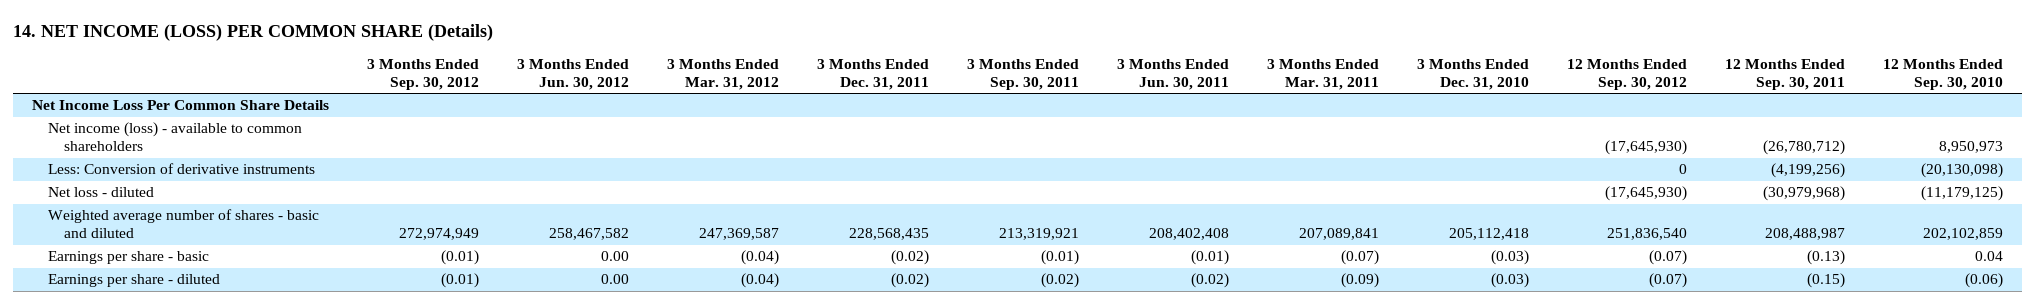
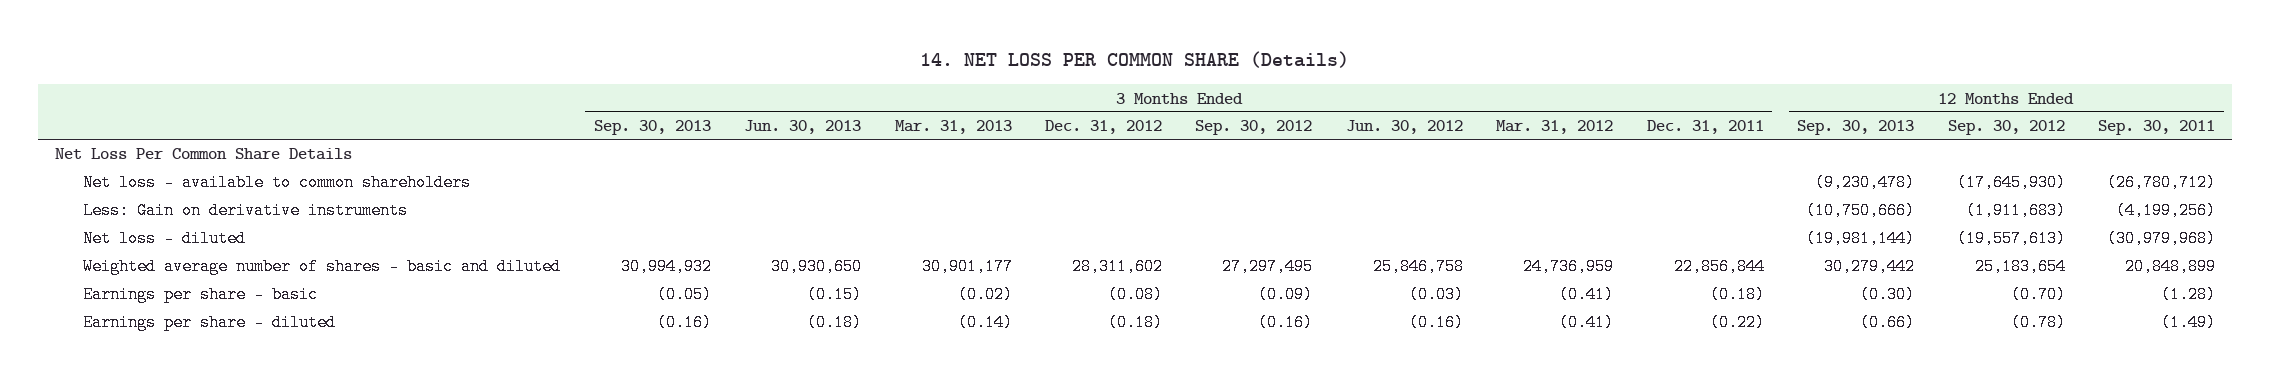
[13,24,494,42] 14. NET INCOME (LOSS) PER COMMON SHARE (Details) -> [920,51,1350,69] 14. NET LOSS PER COMMON SHARE (Details)
[966,59,1079,91] 3 Months Ended Sep. 30, 2011 -> none
[1116,59,1229,91] 3 Months Ended Jun. 30, 2011 -> none
[1266,59,1379,91] 3 Months Ended Mar. 31, 2011 -> none
[1416,59,1529,91] 3 Months Ended Dec. 31, 2010 -> none
[1882,59,2003,91] 12 Months Ended Sep. 30, 2010 -> none
none -> [593,120,711,136] Sep. 30, 2013
none -> [744,120,862,135] Jun. 30, 2013
none -> [894,120,1012,135] Mar. 31, 2013
none -> [1044,120,1162,135] Dec. 31, 2012
none -> [1797,120,1915,136] Sep. 30, 2013
[32,100,330,111] Net Income Loss Per Common Share Details -> [55,148,353,161] Net Loss Per Common Share Details
[48,122,303,152] Net income (loss) - available to common shareholders -> [83,174,472,192] Net loss - available to common shareholders
[48,163,316,175] Less: Conversion of derivative instruments -> [83,202,409,220] Less: Gain on derivative instruments
[1678,164,1687,175] 0 -> [1965,202,2066,220] (1,911,683)
[1604,186,1687,202] (17,645,930) -> [1956,230,2066,248] (19,557,613)
[399,228,480,241] 272,974,949 -> [1222,258,1314,276] 27,297,495
[549,228,630,241] 258,467,582 -> [1372,258,1464,276] 25,846,758
[698,228,779,241] 247,369,587 -> [1523,258,1615,276] 24,736,959
[848,228,929,241] 228,568,435 -> [1673,258,1765,276] 22,856,844
[1606,228,1687,241] 251,836,540 -> [1974,258,2066,276] 25,183,654
[1764,228,1845,241] 208,488,987 -> [2125,258,2217,276] 20,848,899
[441,250,480,266] (0.01) -> [1258,286,1314,304] (0.09)
[601,251,630,262] 0.00 -> [1408,286,1464,304] (0.03)
[740,250,779,266] (0.04) -> [1559,286,1615,304] (0.41)
[890,250,929,266] (0.02) -> [1709,286,1765,304] (0.18)
[1648,250,1687,266] (0.07) -> [2010,286,2066,304] (0.70)
[1806,250,1845,266] (0.13) -> [2161,286,2217,304] (1.28)
[441,273,480,289] (0.01) -> [1258,314,1314,332] (0.16)
[601,274,630,285] 0.00 -> [1408,314,1464,332] (0.16)
[740,273,779,289] (0.04) -> [1559,314,1615,332] (0.41)
[890,273,929,289] (0.02) -> [1709,314,1765,332] (0.22)
[1648,273,1687,289] (0.07) -> [2010,314,2066,332] (0.78)
[1806,273,1845,289] (0.15) -> [2161,314,2217,332] (1.49)

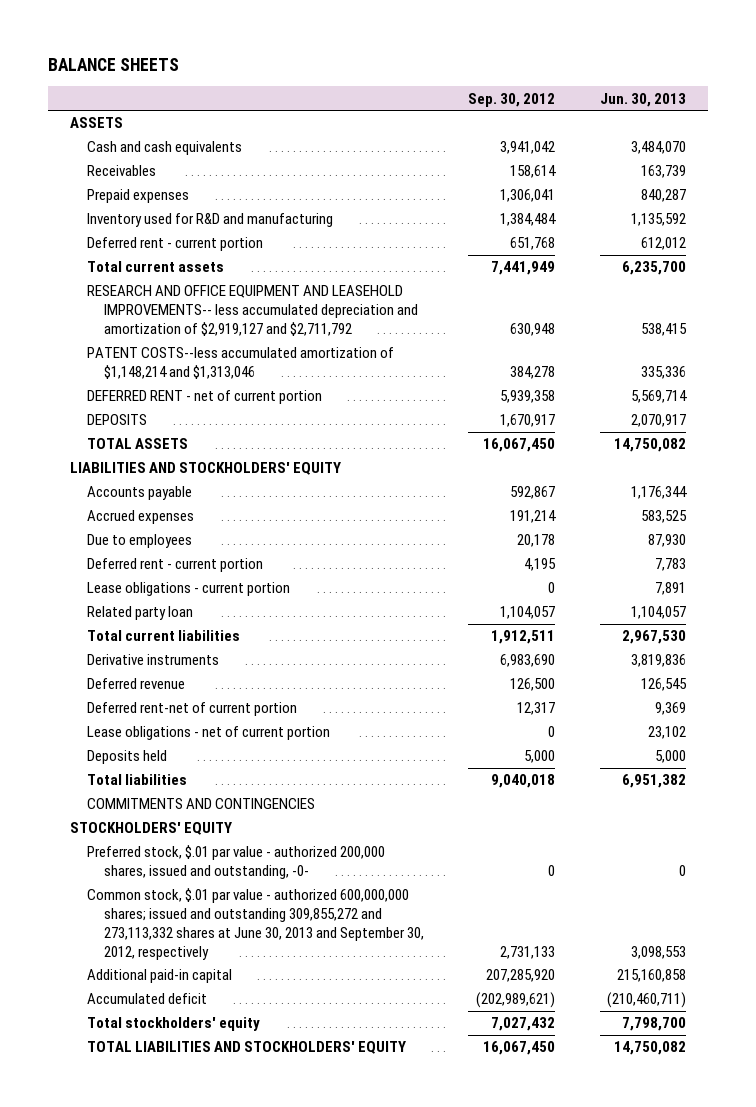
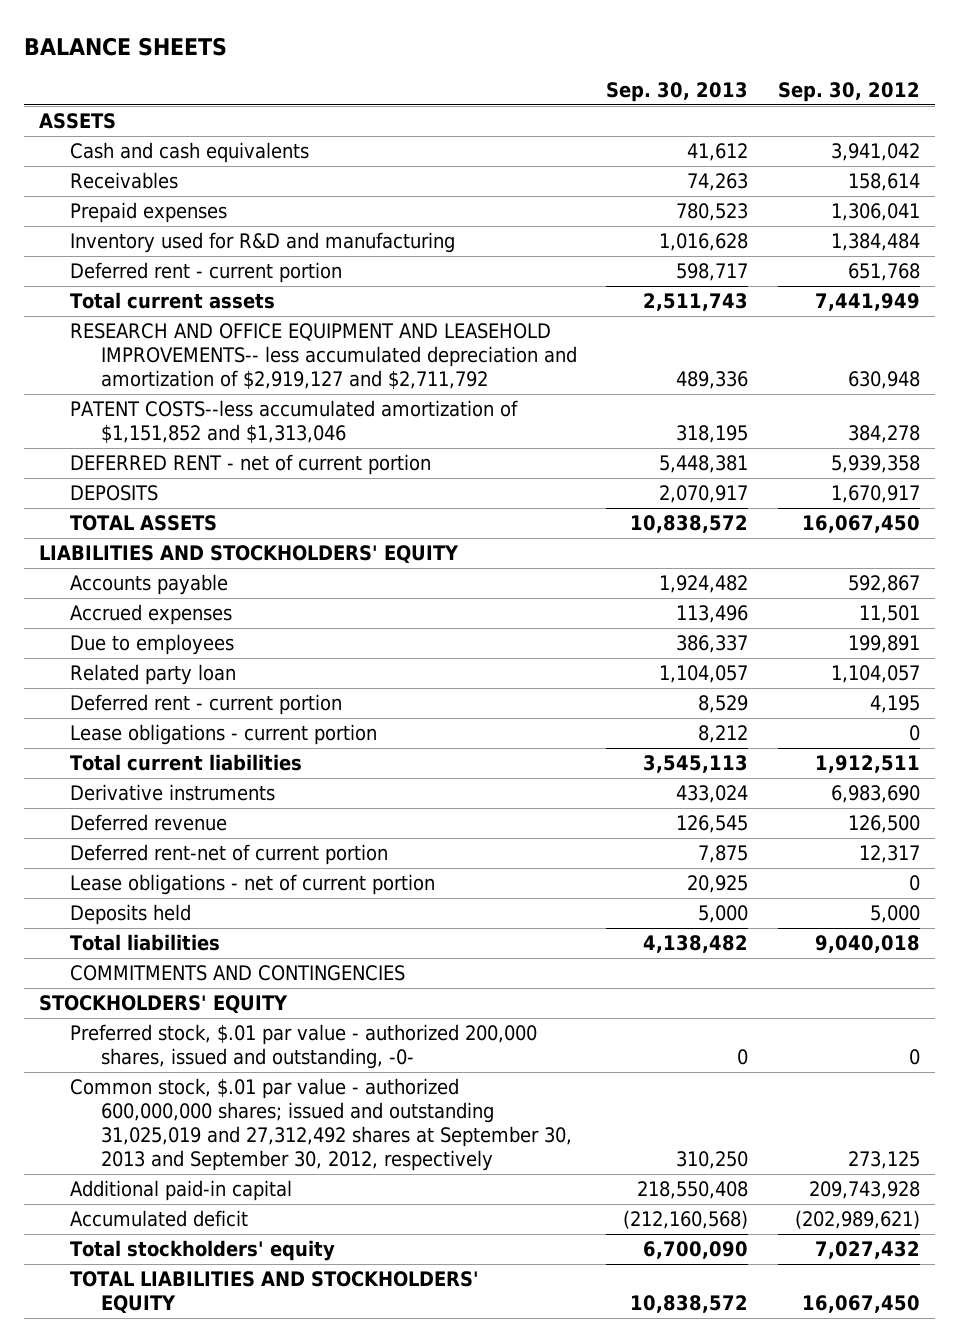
[599,92,686,107] Jun. 30, 2013 -> none
none -> [606,81,749,102] Sep. 30, 2013
[86,347,394,380] PATENT COSTS--less accumulated amortization of $1,148,214 and $1,313,046 -> [69,400,518,444] PATENT COSTS--less accumulated amortization of $1,151,852 and $1,313,046
[510,510,557,524] 191,214 -> [858,605,920,624] 11,501
[517,534,556,548] 20,178 -> [847,635,920,654] 199,891
[86,606,193,621] Related party loan -> [69,664,236,686] Related party loan
[86,888,425,960] Common stock, $.01 par value - authorized 600,000,000 shares; issued and outstanding 309,855,272 and 273,113,332 shares at June 30, 2013 and September 30, 2012, respectively -> [69,1078,572,1171] Common stock, $.01 par value - authorized 600,000,000 shares; issued and outstanding 31,025,019 and 27,312,492 shares at September 30, 2013 and September 30, 2012, respectively
[500,945,556,959] 2,731,133 -> [847,1150,920,1169] 273,125
[486,969,556,983] 207,285,920 -> [808,1181,920,1200] 209,743,928

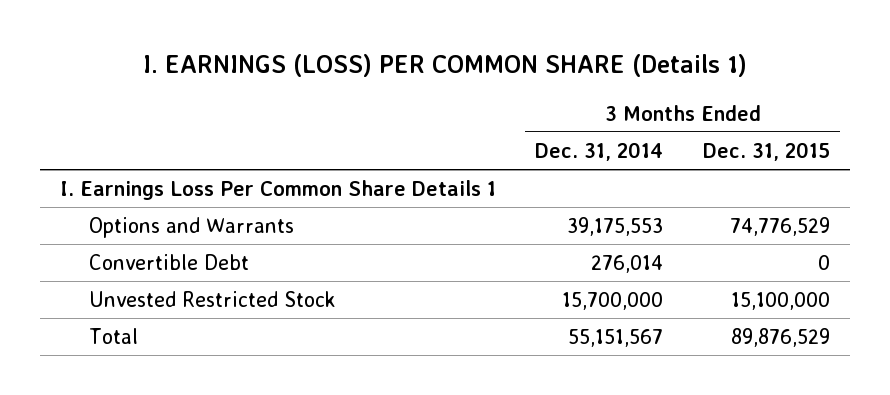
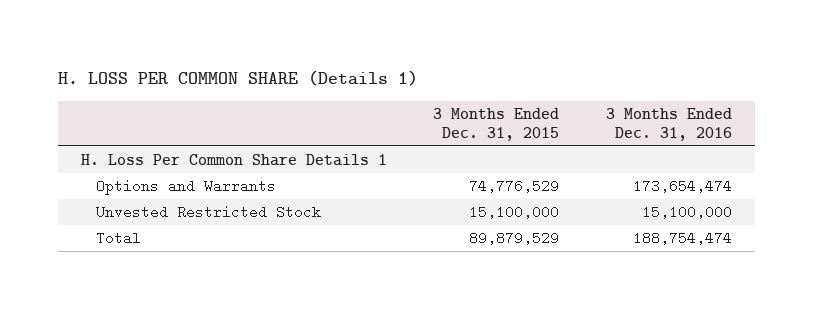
[142,53,747,77] I. EARNINGS (LOSS) PER COMMON SHARE (Details 1) -> [57,69,418,86] H. LOSS PER COMMON SHARE (Details 1)
[535,141,664,161] Dec. 31, 2014 -> none
none -> [605,107,732,141] 3 Months Ended Dec. 31, 2016
[59,179,496,200] I. Earnings Loss Per Common Share Details 1 -> [81,153,388,166] H. Loss Per Common Share Details 1
[89,253,250,270] Convertible Debt -> none
[731,327,831,347] 89,876,529 -> [469,230,560,245] 89,879,529

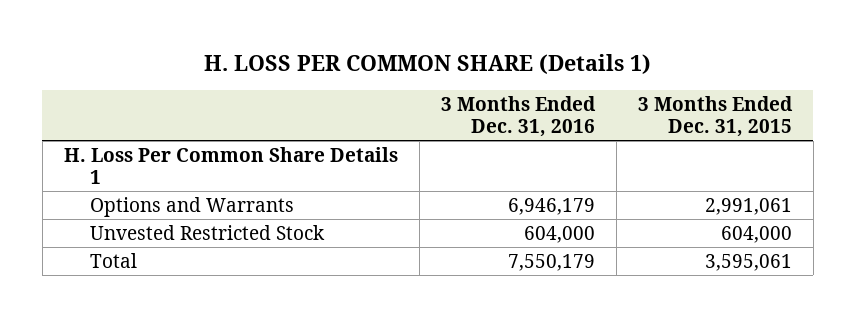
[469,178,560,193] 74,776,529 -> [704,197,792,215] 2,991,061
[632,178,732,193] 173,654,474 -> [507,197,595,215] 6,946,179
[469,204,560,219] 15,100,000 -> [720,225,792,243] 604,000
[641,204,732,219] 15,100,000 -> [523,225,595,243] 604,000
[469,230,560,245] 89,879,529 -> [704,253,792,271] 3,595,061
[632,230,732,245] 188,754,474 -> [507,253,595,271] 7,550,179

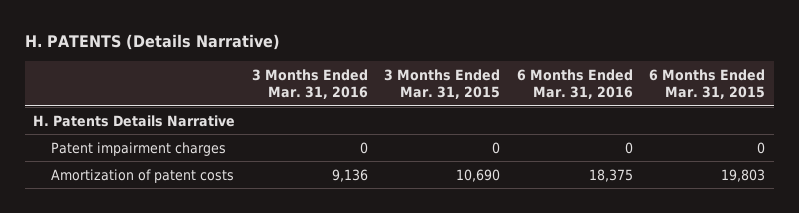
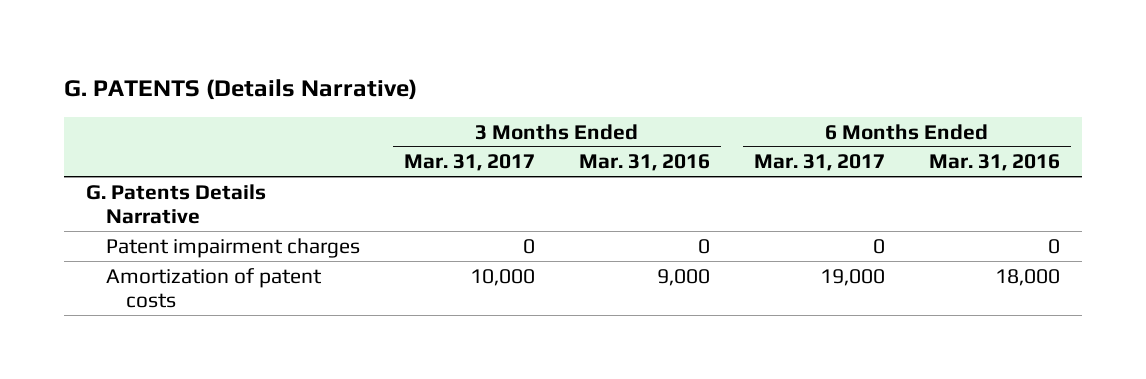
[25,33,281,50] H. PATENTS (Details Narrative) -> [63,79,417,101] G. PATENTS (Details Narrative)
[384,68,501,100] 3 Months Ended Mar. 31, 2015 -> none
[649,68,766,100] 6 Months Ended Mar. 31, 2015 -> none
none -> [404,154,536,172] Mar. 31, 2017
none -> [754,154,886,172] Mar. 31, 2017
[33,114,236,127] H. Patents Details Narrative -> [85,183,266,224] G. Patents Details Narrative
[331,168,368,182] 9,136 -> [657,268,711,286] 9,000
[588,168,633,182] 18,375 -> [995,268,1061,286] 18,000

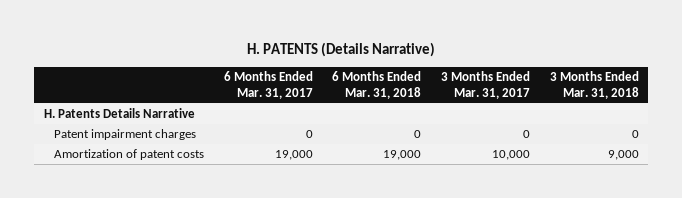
[63,79,417,101] G. PATENTS (Details Narrative) -> [247,41,436,57] H. PATENTS (Details Narrative)
[579,154,711,172] Mar. 31, 2016 -> none
[929,154,1061,172] Mar. 31, 2016 -> none
none -> [332,70,422,99] 6 Months Ended Mar. 31, 2018
none -> [549,70,639,99] 3 Months Ended Mar. 31, 2018
[85,183,266,224] G. Patents Details Narrative -> [43,108,195,119] H. Patents Details Narrative

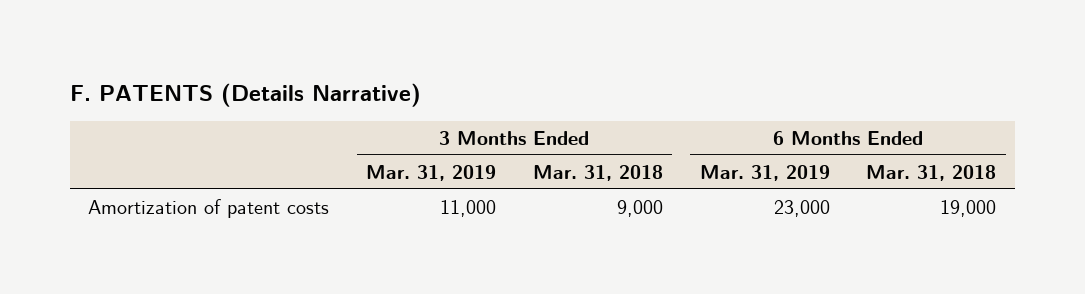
[247,41,436,57] H. PATENTS (Details Narrative) -> [69,82,421,107] F. PATENTS (Details Narrative)
[223,70,313,99] 6 Months Ended Mar. 31, 2017 -> none
[440,70,530,99] 3 Months Ended Mar. 31, 2017 -> none
none -> [366,164,497,181] Mar. 31, 2019
none -> [699,164,830,181] Mar. 31, 2019
[43,108,195,119] H. Patents Details Narrative -> none
[54,129,197,141] Patent impairment charges -> none

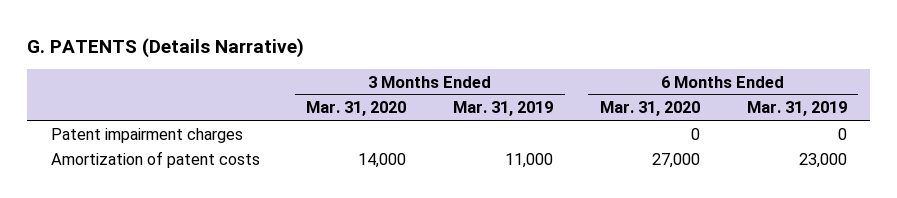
[69,82,421,107] F. PATENTS (Details Narrative) -> [27,37,305,58] G. PATENTS (Details Narrative)
[532,164,663,181] Mar. 31, 2018 -> none
[866,164,997,181] Mar. 31, 2018 -> none
none -> [306,101,407,117] Mar. 31, 2020
none -> [599,101,700,117] Mar. 31, 2020
none -> [50,127,243,143] Patent impairment charges

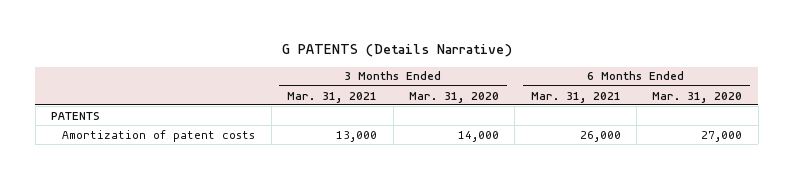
[27,37,305,58] G. PATENTS (Details Narrative) -> [281,44,512,58] G PATENTS (Details Narrative)
[453,101,554,117] Mar. 31, 2019 -> none
[746,101,847,117] Mar. 31, 2019 -> none
none -> [287,91,378,103] Mar. 31, 2021
none -> [530,91,621,103] Mar. 31, 2021
[50,127,243,143] Patent impairment charges -> none
none -> [51,111,101,120] PATENTS

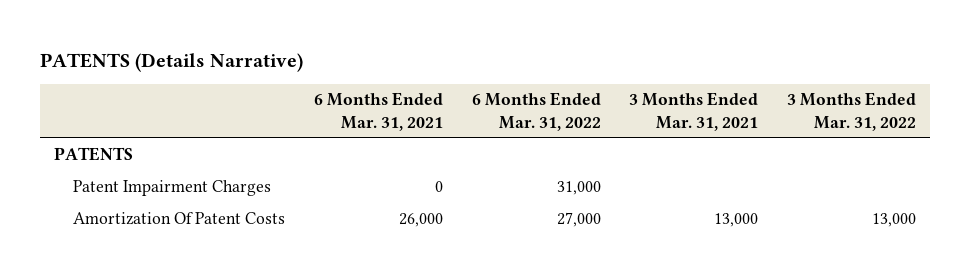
[281,44,512,58] G PATENTS (Details Narrative) -> [39,52,303,72] PATENTS (Details Narrative)
[408,91,499,103] Mar. 31, 2020 -> none
[652,91,743,103] Mar. 31, 2020 -> none
none -> [471,92,601,131] 6 Months Ended Mar. 31, 2022
none -> [787,92,917,131] 3 Months Ended Mar. 31, 2022
none -> [73,180,272,197] Patent Impairment Charges
[62,129,256,142] Amortization of patent costs -> [73,212,286,226] Amortization Of Patent Costs

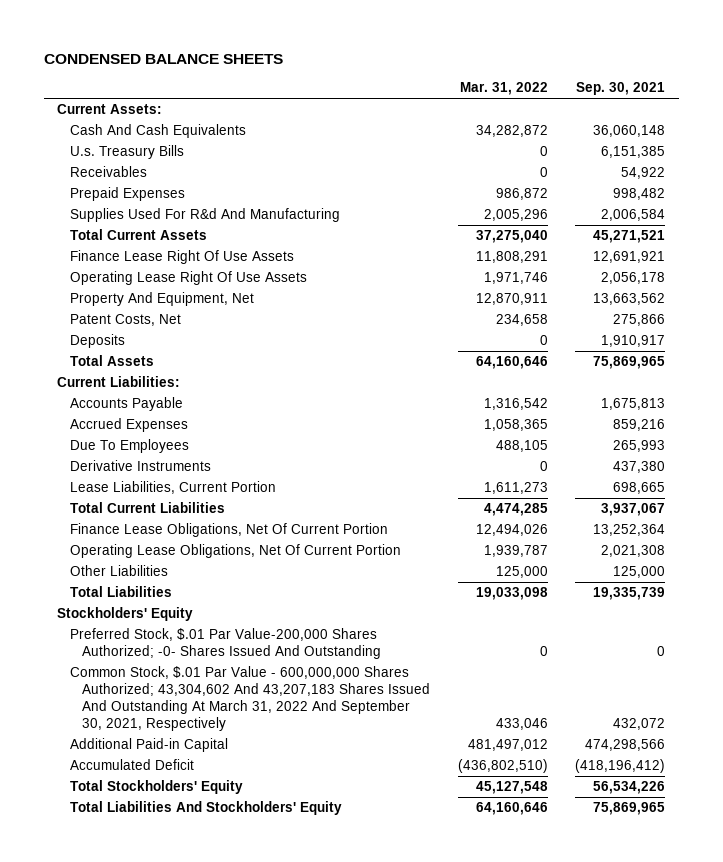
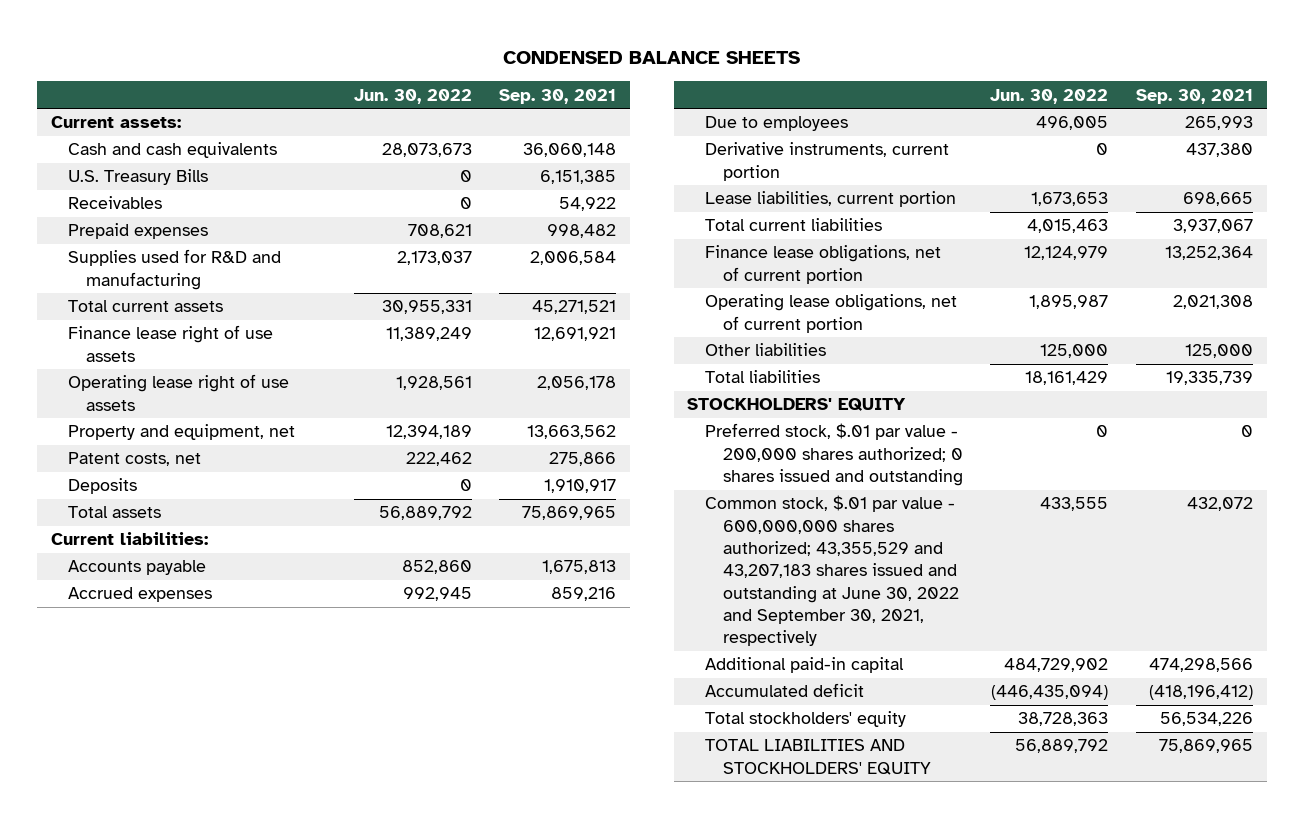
[459,82,548,96] Mar. 31, 2022 -> none
none -> [353,88,472,104] Jun. 30, 2022
[57,103,163,114] Current Assets: -> [50,116,181,129] Current assets:
[69,123,246,138] Cash And Cash Equivalents -> [68,142,278,159] Cash and cash equivalents
[69,144,184,159] U.s. Treasury Bills -> [68,169,209,186] U.S. Treasury Bills
[69,186,185,201] Prepaid Expenses -> [68,223,209,240] Prepaid expenses
[69,207,340,222] Supplies Used For R&d And Manufacturing -> [68,249,282,290] Supplies used for R&D and manufacturing
[69,228,207,240] Total Current Assets -> [68,300,224,313] Total current assets
[69,249,294,264] Finance Lease Right Of Use Assets -> [68,325,274,362] Finance lease right of use assets
[69,270,307,285] Operating Lease Right Of Use Assets -> [68,374,290,411] Operating lease right of use assets
[69,291,254,306] Property And Equipment, Net -> [68,424,296,441] Property and equipment, net
[69,313,181,326] Patent Costs, Net -> [68,452,202,467] Patent costs, net
[69,354,154,366] Total Assets -> [68,506,162,519] Total assets
[57,375,181,387] Current Liabilities: -> [50,532,208,546] Current liabilities:
[69,396,183,411] Accounts Payable -> [68,560,207,576] Accounts payable
[69,417,188,432] Accrued Expenses -> [68,587,213,603] Accrued expenses
[69,438,189,453] Due To Employees -> [705,116,849,132] Due to employees
[69,459,211,471] Derivative Instruments -> [705,142,950,181] Derivative instruments, current portion
[69,480,276,494] Lease Liabilities, Current Portion -> [705,191,957,208] Lease liabilities, current portion
[69,501,225,513] Total Current Liabilities -> [705,218,883,232] Total current liabilities
[69,522,388,537] Finance Lease Obligations, Net Of Current Portion -> [705,245,942,284] Finance lease obligations, net of current portion
[69,543,401,558] Operating Lease Obligations, Net Of Current Portion -> [705,294,958,333] Operating lease obligations, net of current portion
[69,564,168,576] Other Liabilities -> [705,343,827,357] Other liabilities
[69,585,172,597] Total Liabilities -> [705,370,821,384] Total liabilities
[57,606,194,621] Stockholders' Equity -> [687,398,907,412] STOCKHOLDERS' EQUITY
[69,627,382,659] Preferred Stock, $.01 Par Value-200,000 Shares Authorized; -0- Shares Issued And Outstanding -> [705,423,963,486] Preferred stock, $.01 par value - 200,000 shares authorized; 0 shares issued and outstanding
[69,665,431,731] Common Stock, $.01 Par Value - 600,000,000 Shares Authorized; 43,304,602 And 43,207,183 Shares Issued And Outstanding At March 31, 2022 And September 30, 2021, Respectively -> [705,495,959,647] Common stock, $.01 par value - 600,000,000 shares authorized; 43,355,529 and 43,207,183 shares issued and outstanding at June 30, 2022 and September 30, 2021, respectively
[69,737,228,752] Additional Paid-in Capital -> [705,657,905,674] Additional paid-in capital
[69,758,194,770] Accumulated Deficit -> [705,683,865,698] Accumulated deficit
[69,779,243,794] Total Stockholders' Equity -> [705,711,907,728] Total stockholders' equity
[69,800,342,815] Total Liabilities And Stockholders' Equity -> [705,739,931,775] TOTAL LIABILITIES AND STOCKHOLDERS' EQUITY

